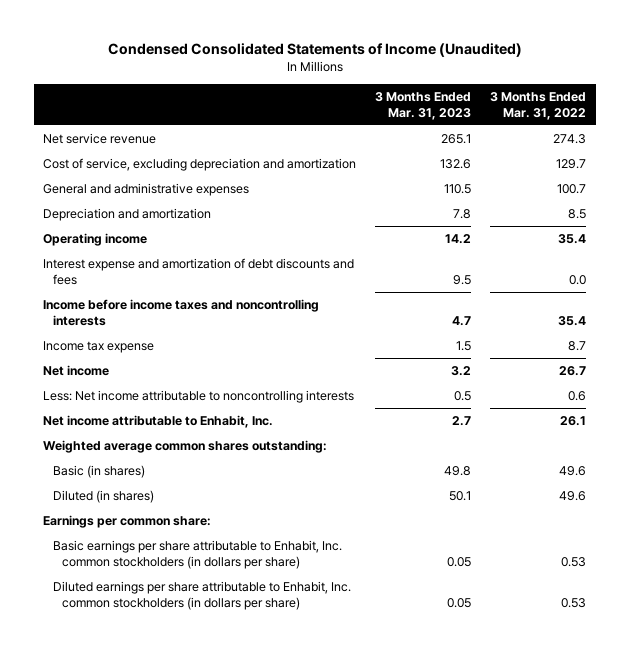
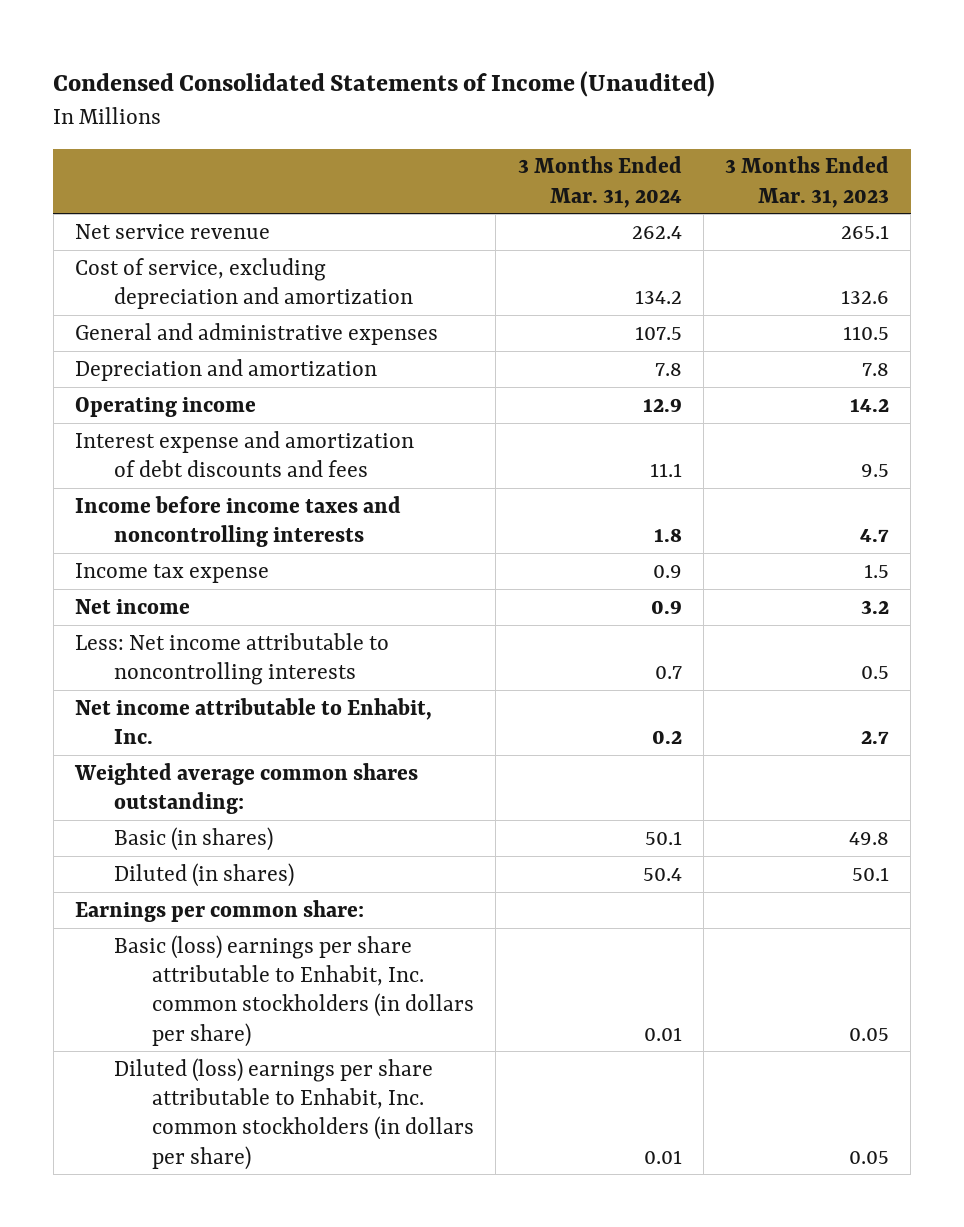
[490,91,587,120] 3 Months Ended Mar. 31, 2022 -> none
none -> [517,156,682,208] 3 Months Ended Mar. 31, 2024
[52,540,342,569] Basic earnings per share attributable to Enhabit, Inc. common stockholders (in dollars per share) -> [113,934,475,1047] Basic (loss) earnings per share attributable to Enhabit, Inc. common stockholders (in dollars per share)
[52,581,351,610] Diluted earnings per share attributable to Enhabit, Inc. common stockholders (in dollars per share) -> [113,1057,475,1170] Diluted (loss) earnings per share attributable to Enhabit, Inc. common stockholders (in dollars per share)

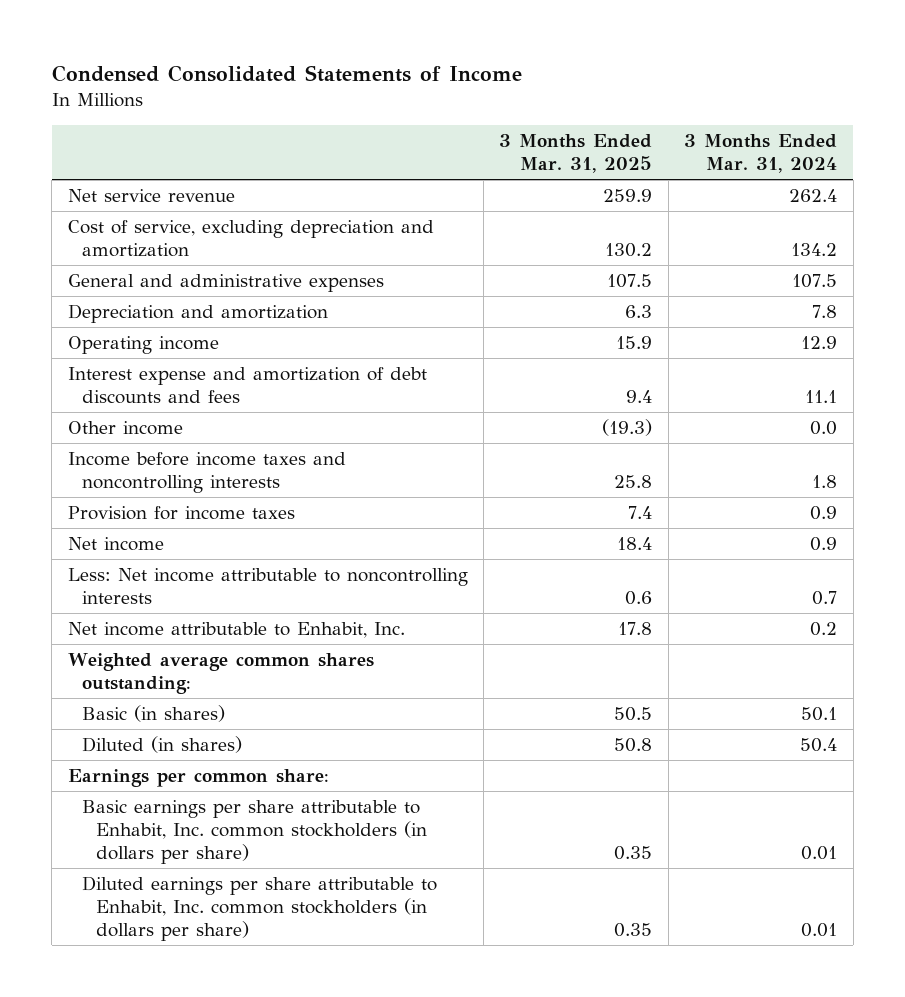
[53,71,716,98] Condensed Consolidated Statements of Income (Unaudited) -> [51,64,522,82] Condensed Consolidated Statements of Income
[725,156,890,208] 3 Months Ended Mar. 31, 2023 -> none
none -> [499,134,653,174] 3 Months Ended Mar. 31, 2025
none -> [67,420,183,435] Other income
[74,562,269,583] Income tax expense -> [67,505,295,520] Provision for income taxes
[113,934,475,1047] Basic (loss) earnings per share attributable to Enhabit, Inc. common stockholders (in dollars per share) -> [81,799,427,864] Basic earnings per share attributable to Enhabit, Inc. common stockholders (in dollars per share)
[113,1057,475,1170] Diluted (loss) earnings per share attributable to Enhabit, Inc. common stockholders (in dollars per share) -> [81,875,437,941] Diluted earnings per share attributable to Enhabit, Inc. common stockholders (in dollars per share)

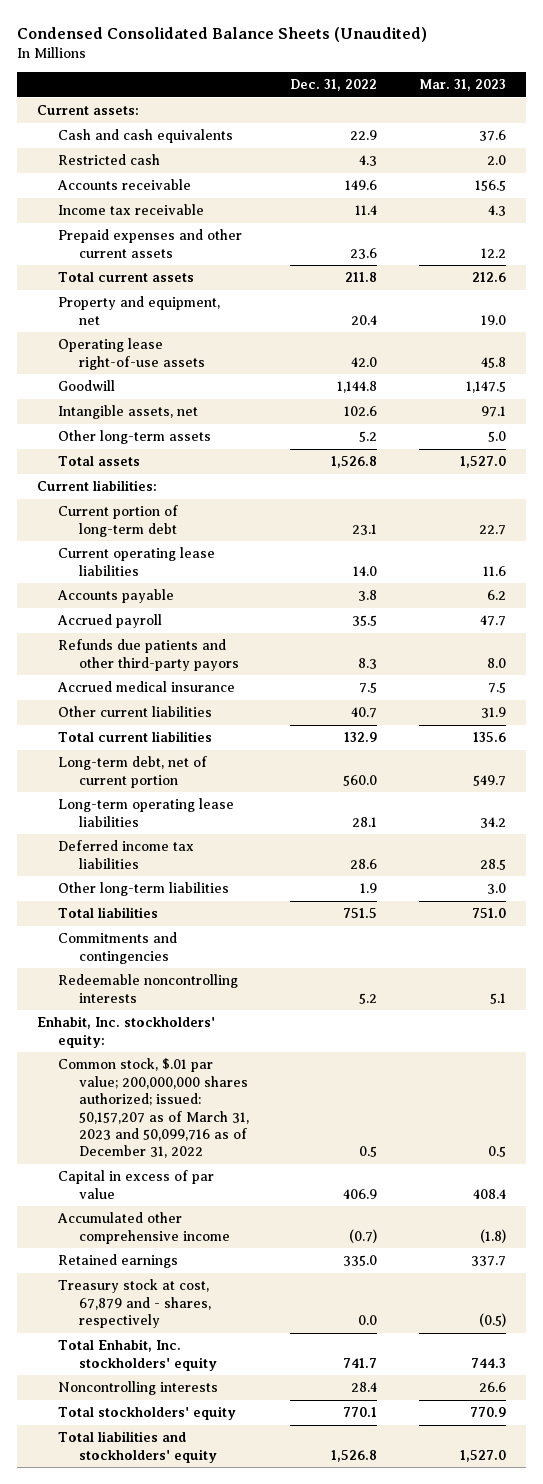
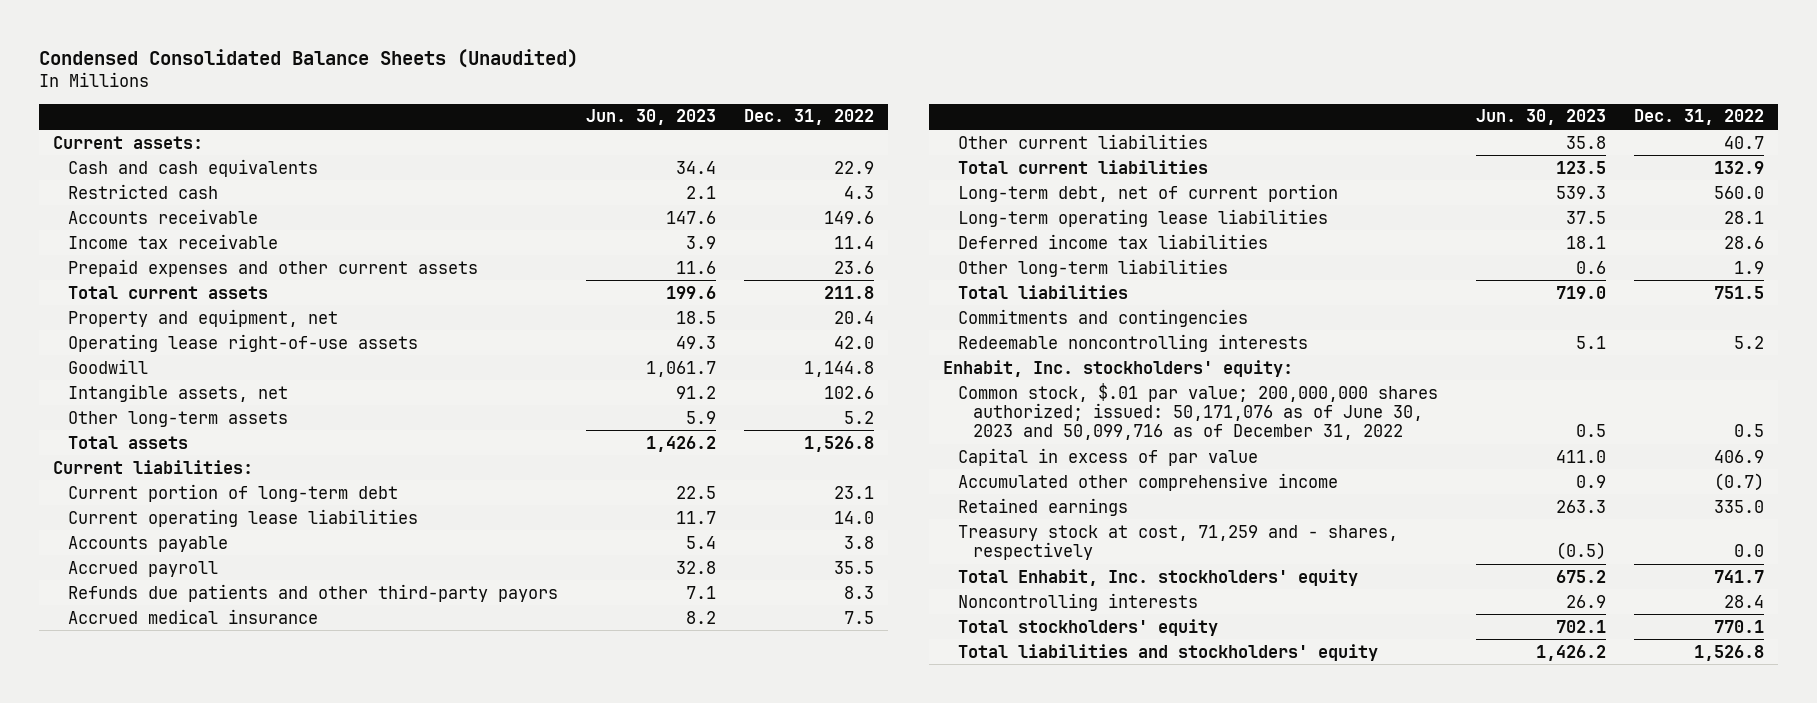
[418,78,506,91] Mar. 31, 2023 -> none
none -> [586,109,717,126] Jun. 30, 2023
[58,1058,250,1159] Common stock, $.01 par value; 200,000,000 shares authorized; issued: 50,157,207 as of March 31, 2023 and 50,099,716 as of December 31, 2022 -> [958,382,1439,441] Common stock, $.01 par value; 200,000,000 shares authorized; issued: 50,171,076 as of June 30, 2023 and 50,099,716 as of December 31, 2022
[58,1279,212,1329] Treasury stock at cost, 67,879 and - shares, respectively -> [958,524,1399,560] Treasury stock at cost, 71,259 and - shares, respectively

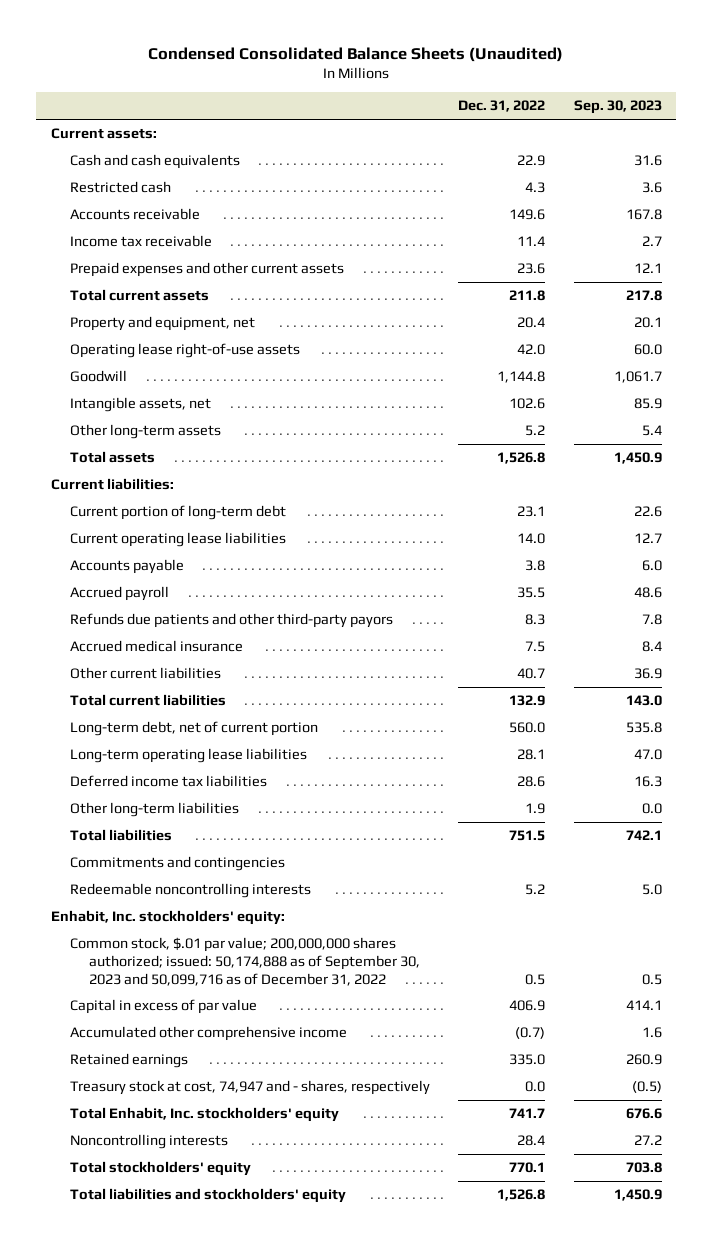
[586,109,717,126] Jun. 30, 2023 -> none
none -> [573,100,662,115] Sep. 30, 2023
[958,382,1439,441] Common stock, $.01 par value; 200,000,000 shares authorized; issued: 50,171,076 as of June 30, 2023 and 50,099,716 as of December 31, 2022 -> [70,937,421,986] Common stock, $.01 par value; 200,000,000 shares authorized; issued: 50,174,888 as of September 30, 2023 and 50,099,716 as of December 31, 2022
[958,524,1399,560] Treasury stock at cost, 71,259 and - shares, respectively -> [70,1080,431,1096] Treasury stock at cost, 74,947 and - shares, respectively

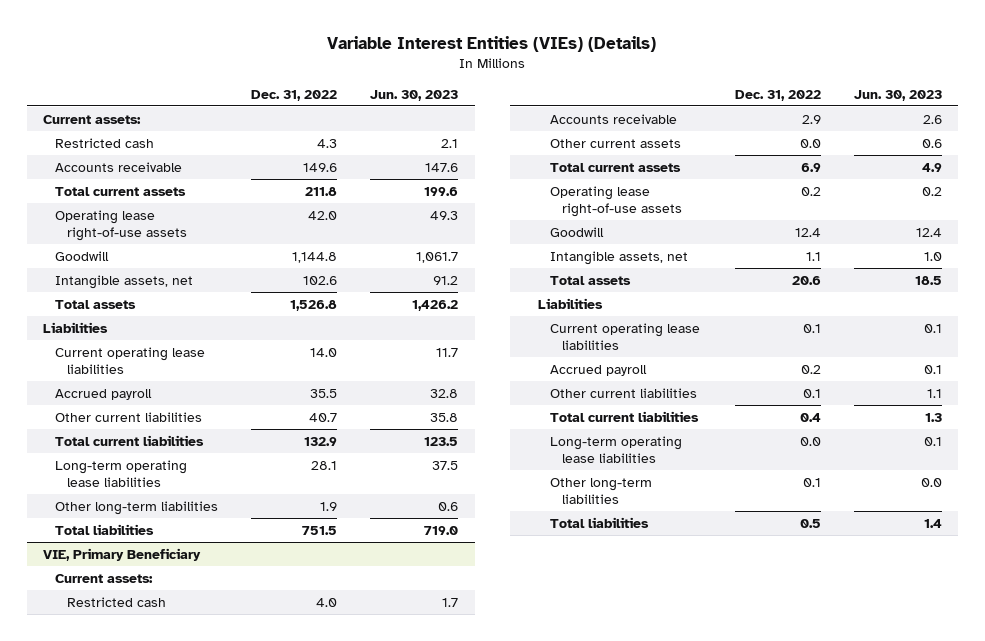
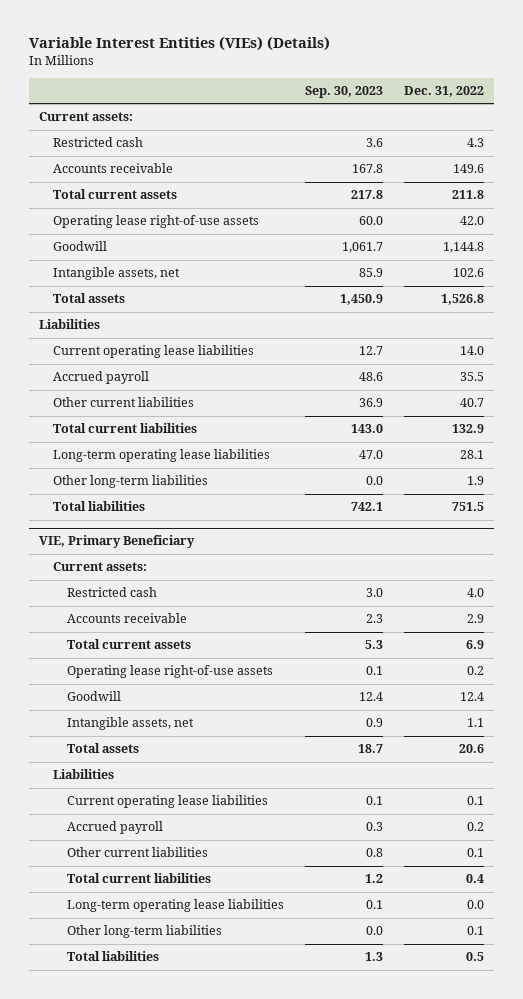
[370,89,459,101] Jun. 30, 2023 -> none
none -> [304,85,383,98] Sep. 30, 2023
[550,138,682,148] Other current assets -> none

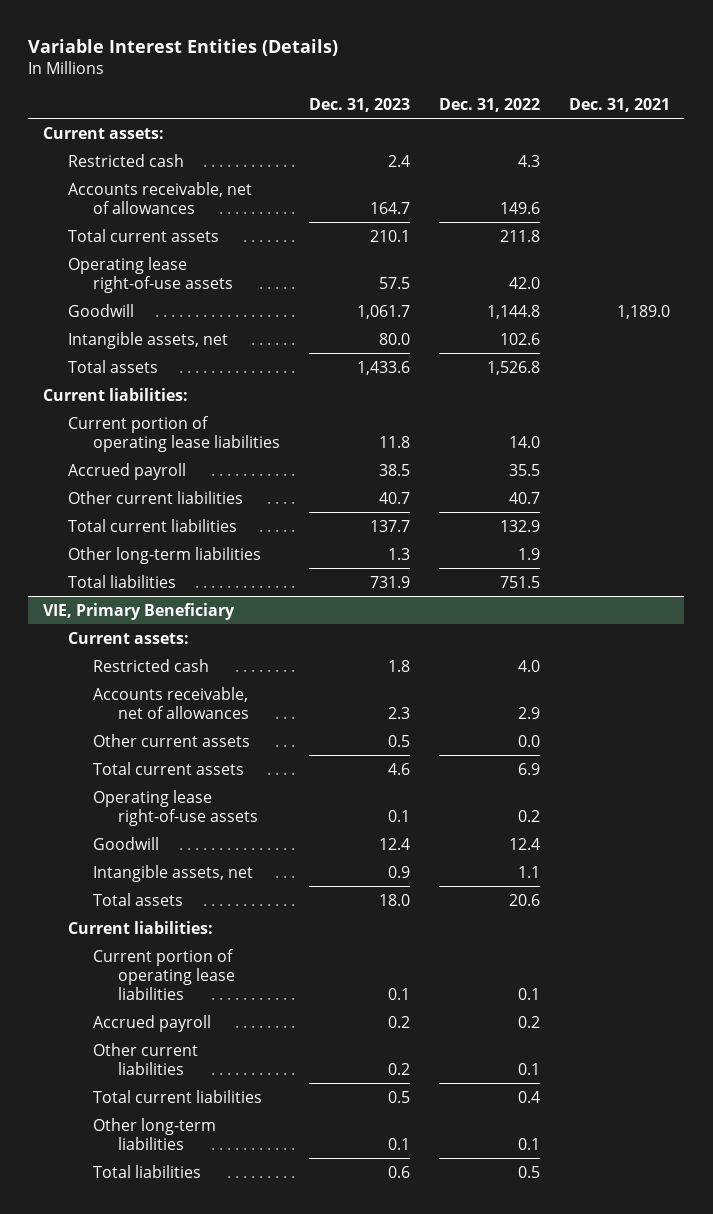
[28,36,330,52] Variable Interest Entities (VIEs) (Details) -> [28,39,339,57] Variable Interest Entities (Details)
[304,85,383,98] Sep. 30, 2023 -> none
none -> [309,97,411,112] Dec. 31, 2023
none -> [568,97,670,112] Dec. 31, 2021
[52,163,173,174] Accounts receivable -> [68,181,253,214] Accounts receivable, net of allowances
[39,319,101,330] Liabilities -> [42,387,188,401] Current liabilities:
[52,345,254,359] Current operating lease liabilities -> [68,415,281,452] Current portion of operating lease liabilities
[52,449,270,463] Long-term operating lease liabilities -> none
[66,613,187,624] Accounts receivable -> [93,686,250,719] Accounts receivable, net of allowances
none -> [93,733,251,747] Other current assets
[52,769,114,780] Liabilities -> [68,920,214,934] Current liabilities:
[66,795,268,809] Current operating lease liabilities -> [93,948,236,1000] Current portion of operating lease liabilities
[66,899,284,913] Long-term operating lease liabilities -> none

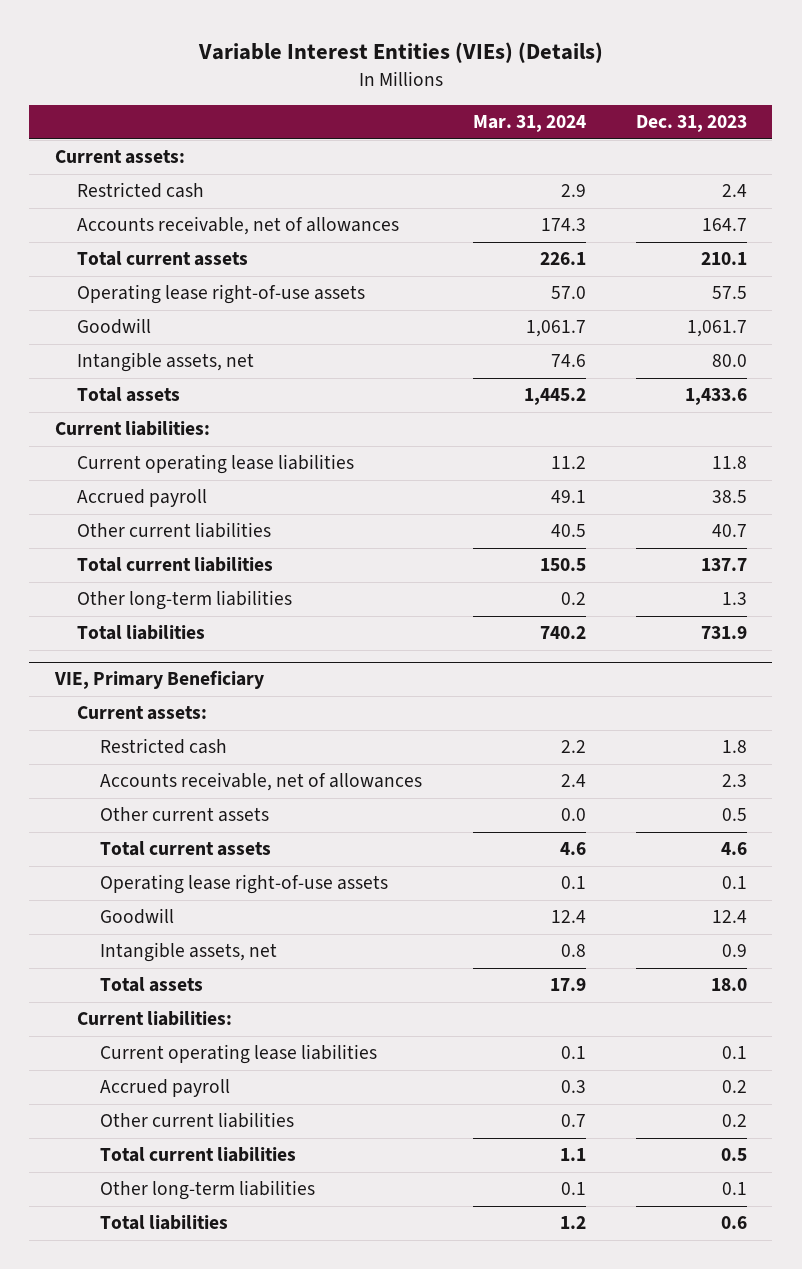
[28,39,339,57] Variable Interest Entities (Details) -> [197,42,603,64] Variable Interest Entities (VIEs) (Details)
[438,97,540,112] Dec. 31, 2022 -> none
[568,97,670,112] Dec. 31, 2021 -> none
none -> [472,115,586,133] Mar. 31, 2024
[68,415,281,452] Current portion of operating lease liabilities -> [77,454,355,475] Current operating lease liabilities
[93,948,236,1000] Current portion of operating lease liabilities -> [99,1044,377,1065] Current operating lease liabilities

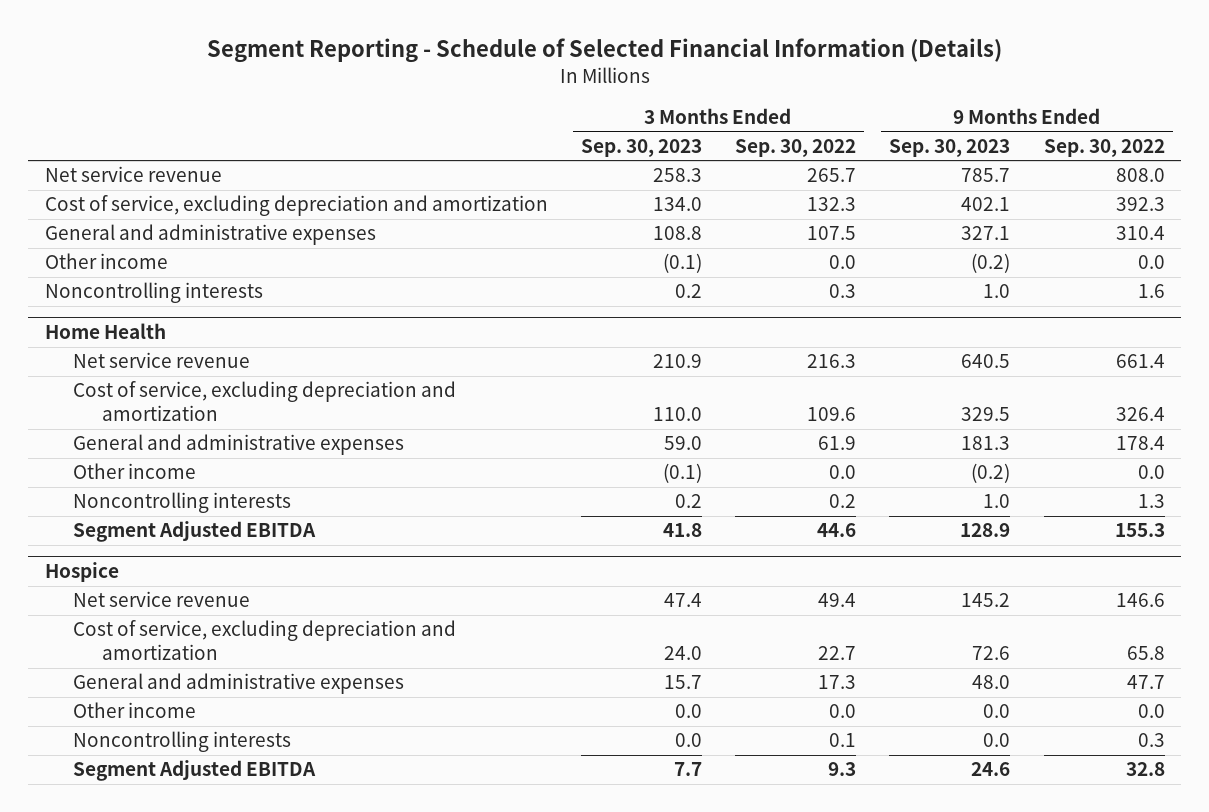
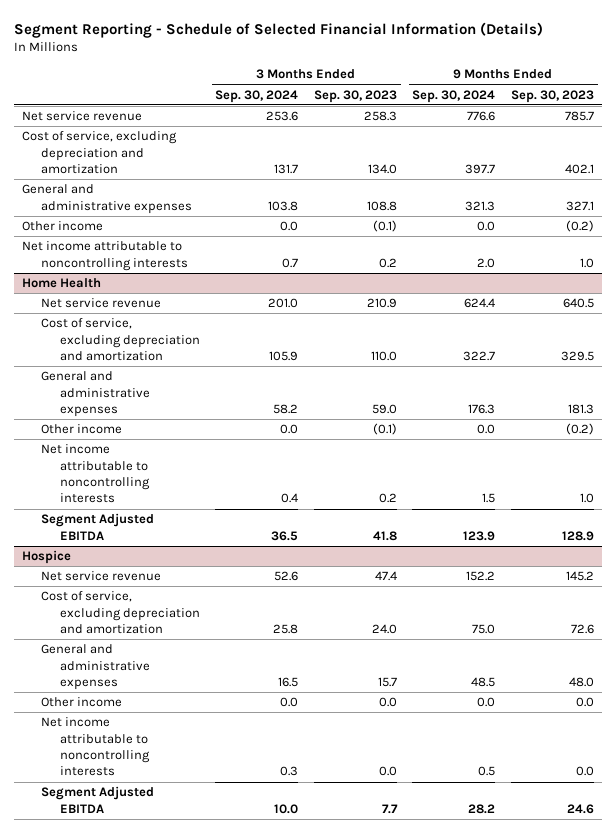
[735,138,857,157] Sep. 30, 2022 -> none
[1043,138,1165,157] Sep. 30, 2022 -> none
none -> [215,89,299,103] Sep. 30, 2024
none -> [412,89,496,103] Sep. 30, 2024
[44,282,263,304] Noncontrolling interests -> [21,241,188,271] Net income attributable to noncontrolling interests
[73,492,292,514] Noncontrolling interests -> [40,444,150,504] Net income attributable to noncontrolling interests
[73,731,292,753] Noncontrolling interests -> [40,717,150,777] Net income attributable to noncontrolling interests

